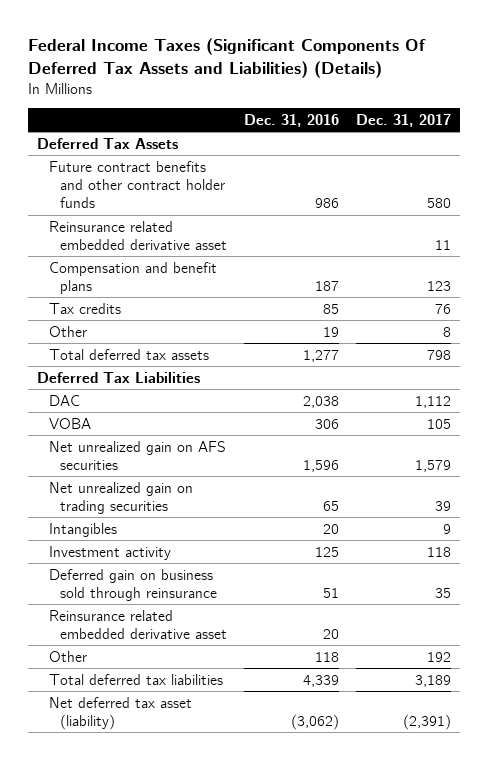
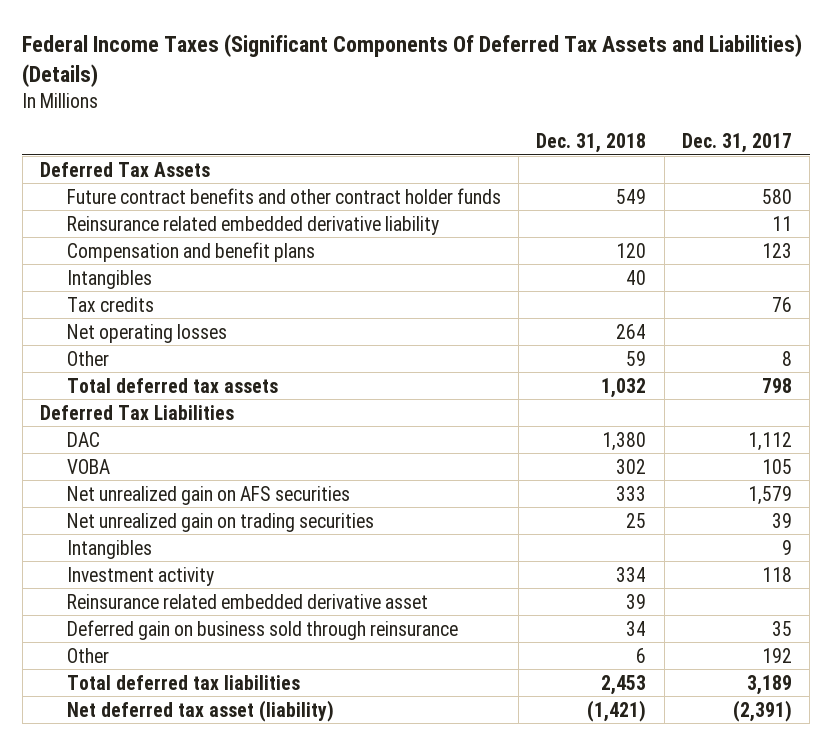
[244,114,340,128] Dec. 31, 2016 -> none
none -> [536,133,647,154] Dec. 31, 2018
[48,220,228,250] Reinsurance related embedded derivative asset -> [66,215,439,235] Reinsurance related embedded derivative liability
none -> [66,269,152,289] Intangibles
none -> [66,323,227,343] Net operating losses
[48,568,218,601] Deferred gain on business sold through reinsurance -> [66,619,458,640] Deferred gain on business sold through reinsurance

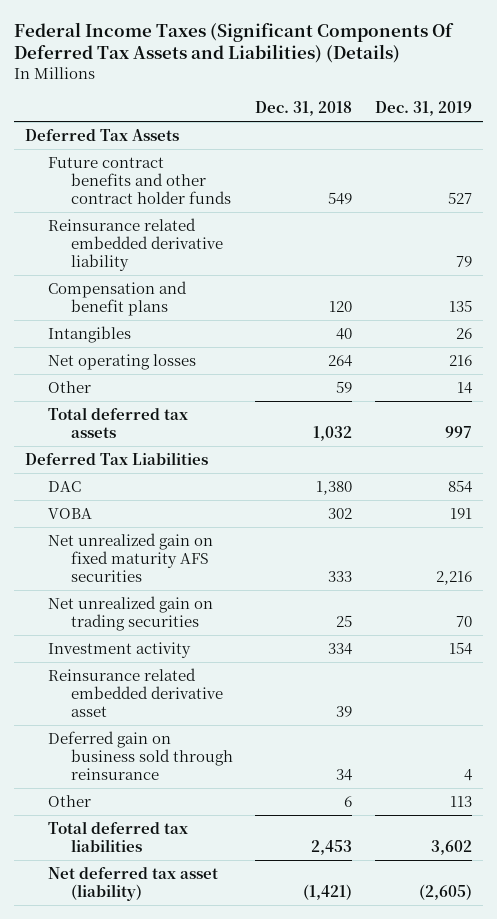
[681,133,792,154] Dec. 31, 2017 -> none
none -> [374,101,472,117] Dec. 31, 2019
[66,296,154,312] Tax credits -> none
[66,485,350,505] Net unrealized gain on AFS securities -> [47,532,213,582] Net unrealized gain on fixed maturity AFS securities
[66,539,152,559] Intangibles -> none

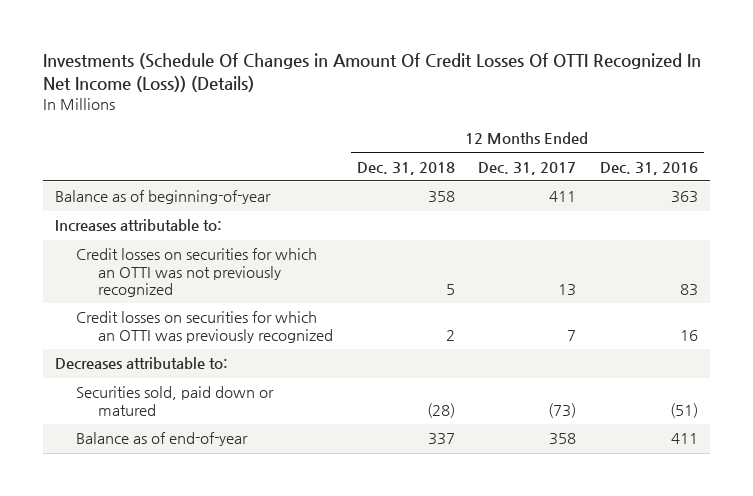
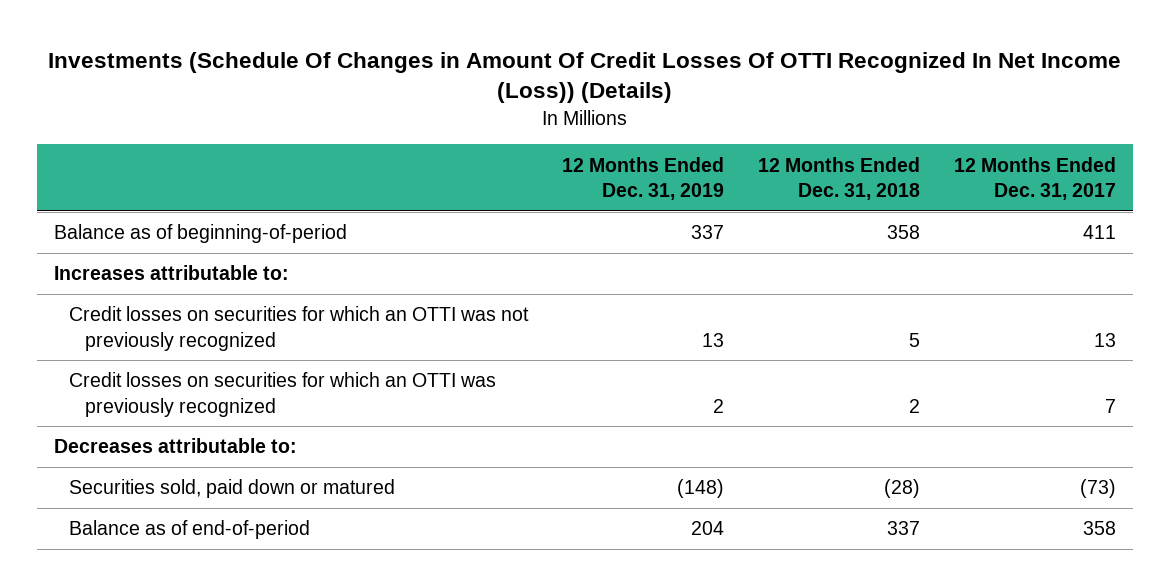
[600,161,699,175] Dec. 31, 2016 -> none
none -> [562,156,725,200] 12 Months Ended Dec. 31, 2019
[54,190,271,205] Balance as of beginning-of-year -> [54,224,348,244] Balance as of beginning-of-period
[76,432,249,447] Balance as of end-of-year -> [69,520,311,540] Balance as of end-of-period

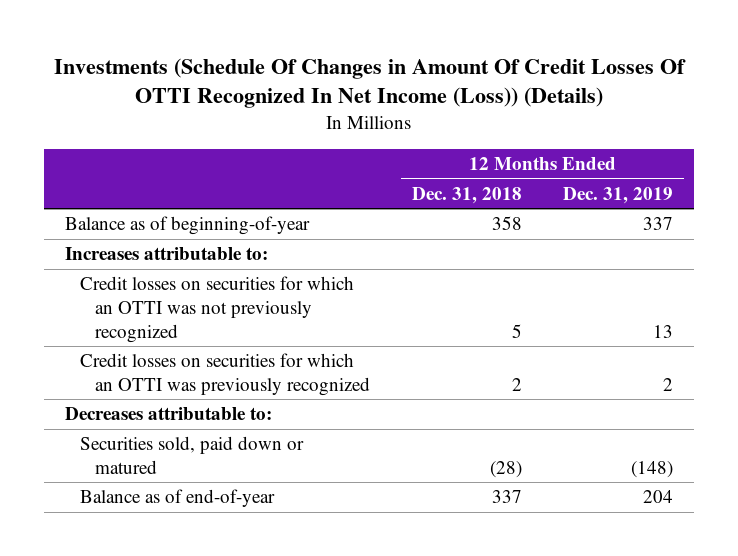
[953,156,1116,200] 12 Months Ended Dec. 31, 2017 -> none
[54,224,348,244] Balance as of beginning-of-period -> [64,216,310,236] Balance as of beginning-of-year
[69,520,311,540] Balance as of end-of-period -> [79,489,275,508] Balance as of end-of-year

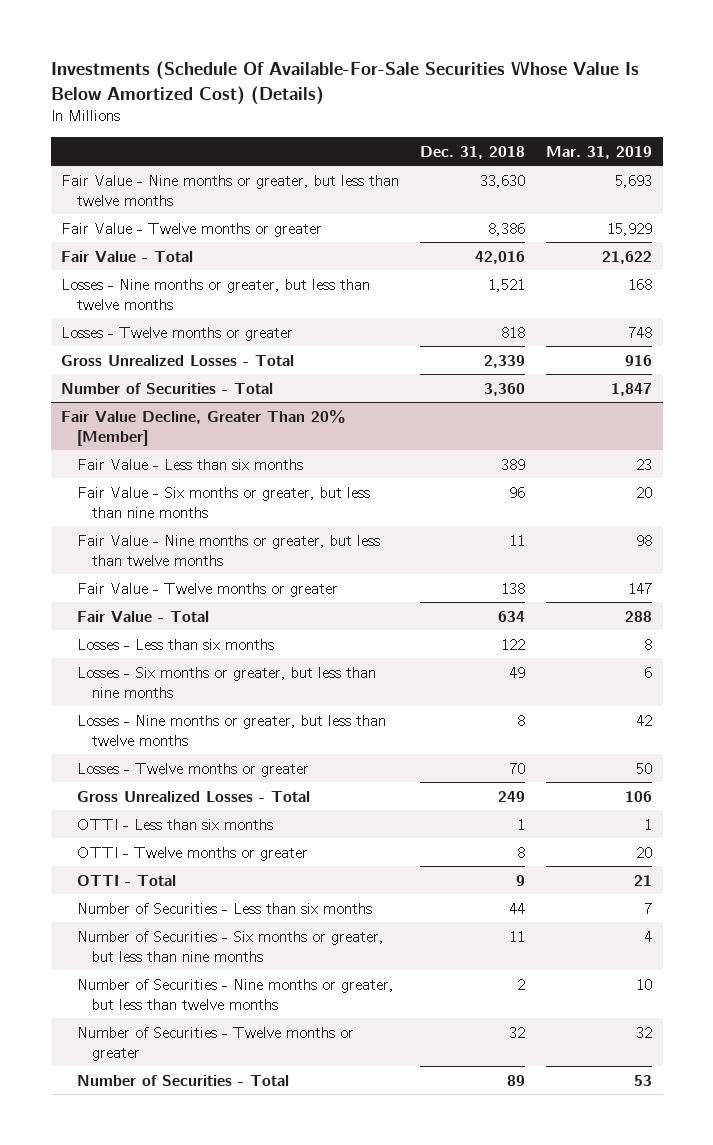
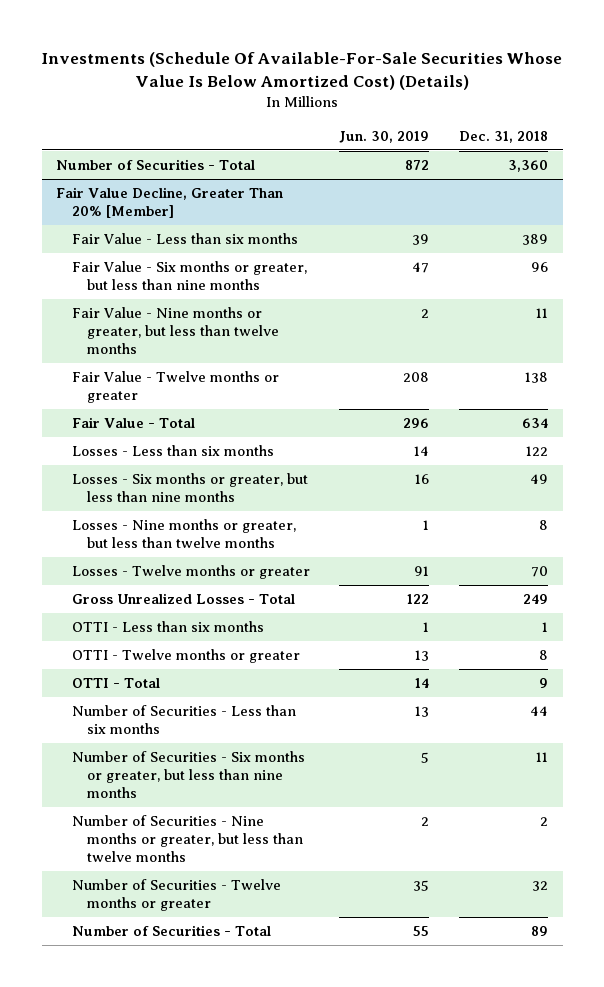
[546,145,653,159] Mar. 31, 2019 -> none
none -> [339,131,430,144] Jun. 30, 2019
[61,174,400,206] Fair Value - Nine months or greater, but less than twelve months -> none
[61,222,323,237] Fair Value - Twelve months or greater -> none
[61,250,194,262] Fair Value - Total -> none
[61,278,371,310] Losses - Nine months or greater, but less than twelve months -> none
[61,326,294,341] Losses - Twelve months or greater -> none
[61,354,295,366] Gross Unrealized Losses - Total -> none

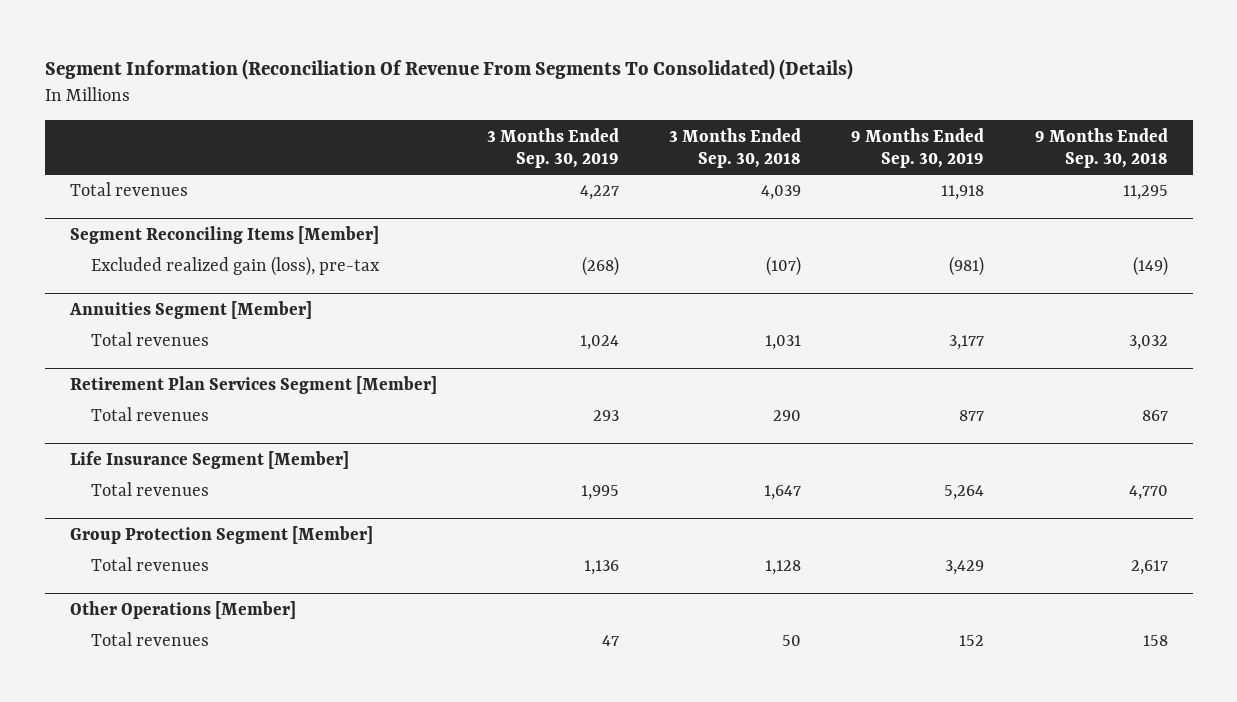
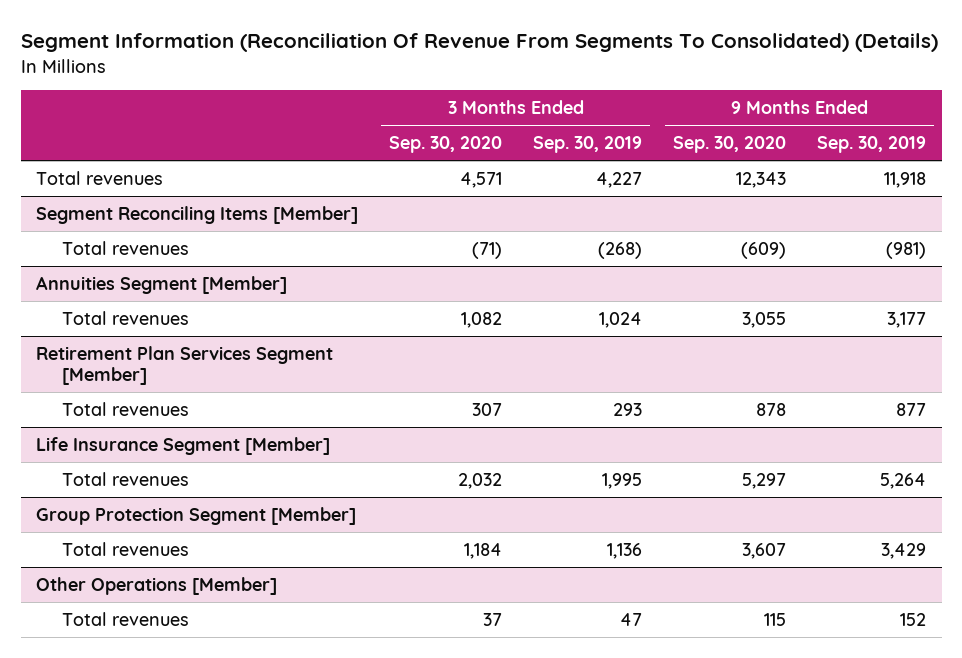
[669,127,802,169] 3 Months Ended Sep. 30, 2018 -> none
[1034,127,1168,169] 9 Months Ended Sep. 30, 2018 -> none
none -> [389,136,503,154] Sep. 30, 2020
none -> [673,136,787,154] Sep. 30, 2020
[91,256,381,277] Excluded realized gain (loss), pre-tax -> [61,240,189,255] Total revenues

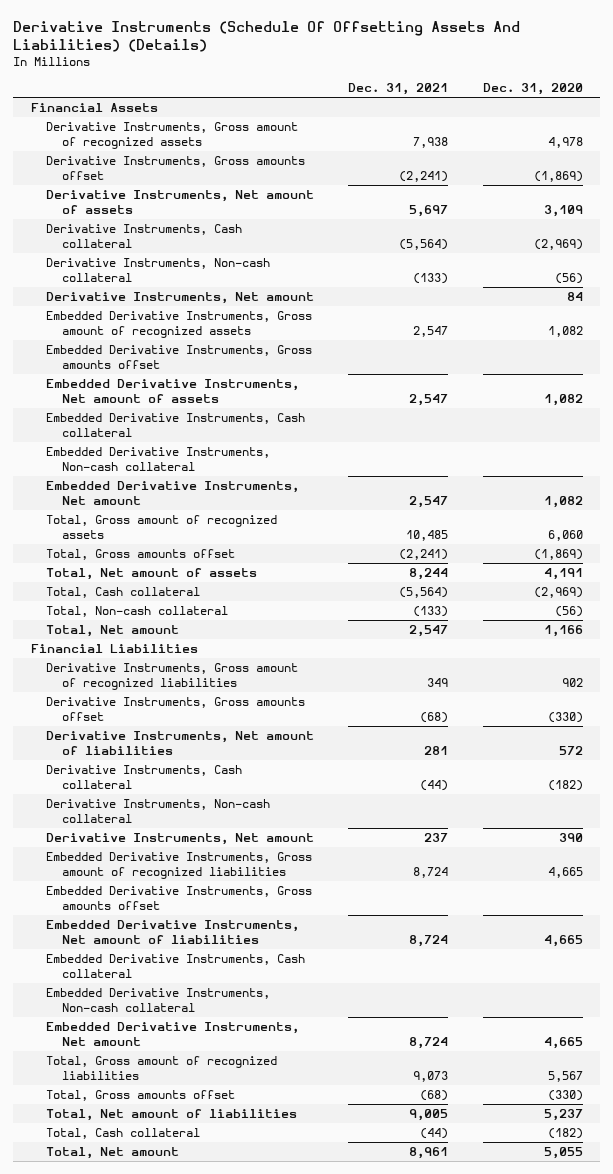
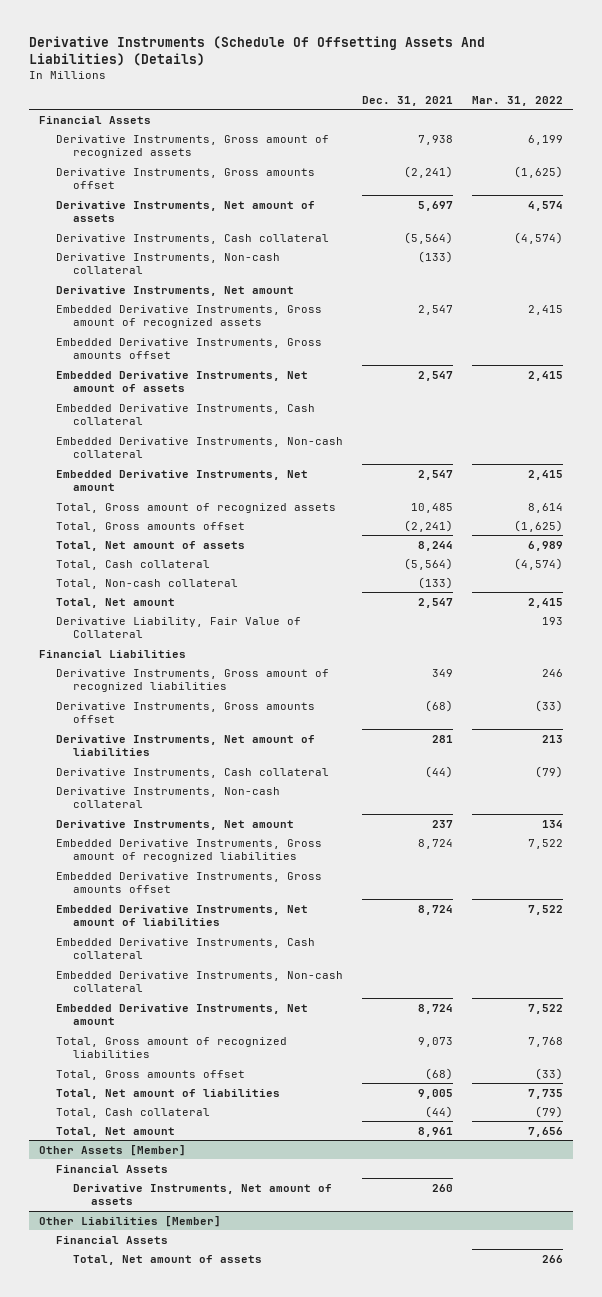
[482,83,583,96] Dec. 31, 2020 -> none
none -> [472,95,564,106] Mar. 31, 2022
none -> [56,616,302,639] Derivative Liability, Fair Value of Collateral
none -> [38,1144,186,1156] Other Assets [Member]
none -> [56,1164,169,1173] Financial Assets
none -> [73,1183,333,1206] Derivative Instruments, Net amount of assets
none -> [38,1215,221,1227] Other Liabilities [Member]
none -> [56,1235,169,1244] Financial Assets
none -> [73,1254,263,1265] Total, Net amount of assets

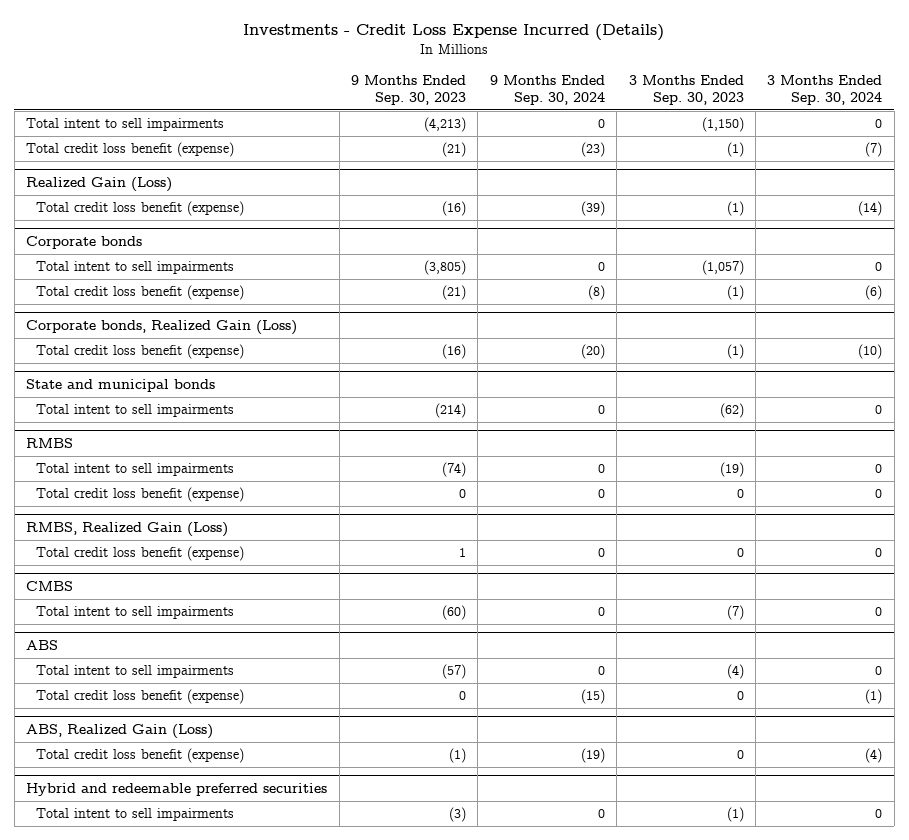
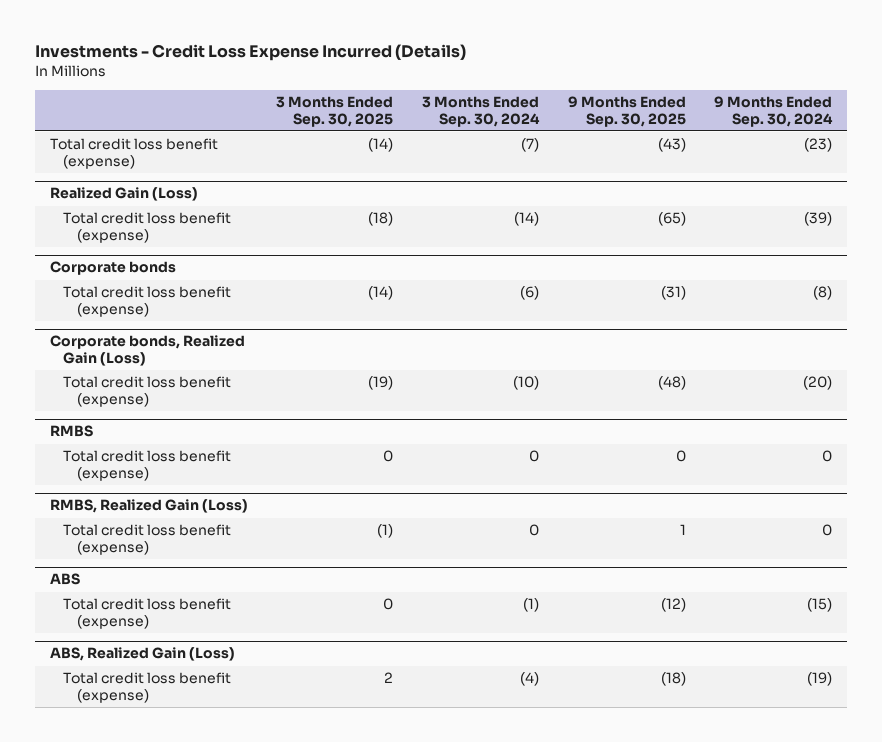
[350,74,466,105] 9 Months Ended Sep. 30, 2023 -> none
[628,74,744,105] 3 Months Ended Sep. 30, 2023 -> none
none -> [276,96,394,127] 3 Months Ended Sep. 30, 2025
none -> [567,96,686,127] 9 Months Ended Sep. 30, 2025
[26,118,225,132] Total intent to sell impairments -> none
[35,261,234,275] Total intent to sell impairments -> none
[26,378,216,392] State and municipal bonds -> none
[35,404,234,418] Total intent to sell impairments -> none
[35,463,234,477] Total intent to sell impairments -> none
[26,580,74,591] CMBS -> none
[35,606,234,620] Total intent to sell impairments -> none
[35,665,234,679] Total intent to sell impairments -> none
[26,782,328,796] Hybrid and redeemable preferred securities -> none
[35,808,234,822] Total intent to sell impairments -> none

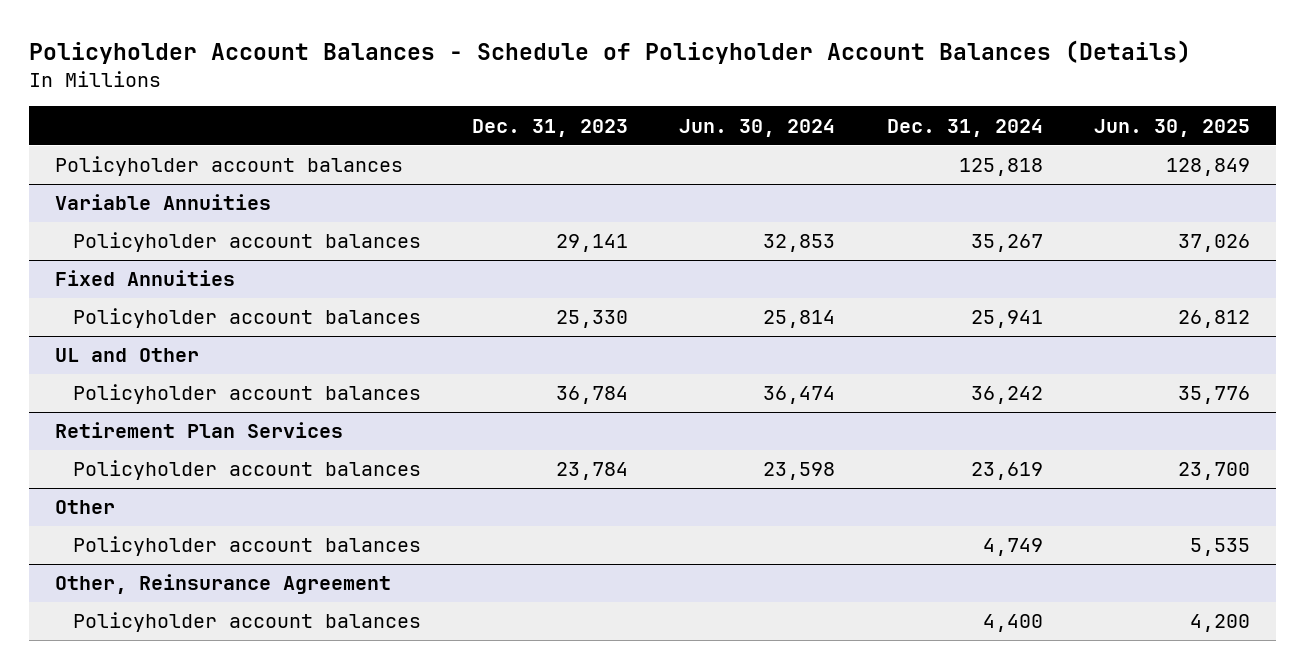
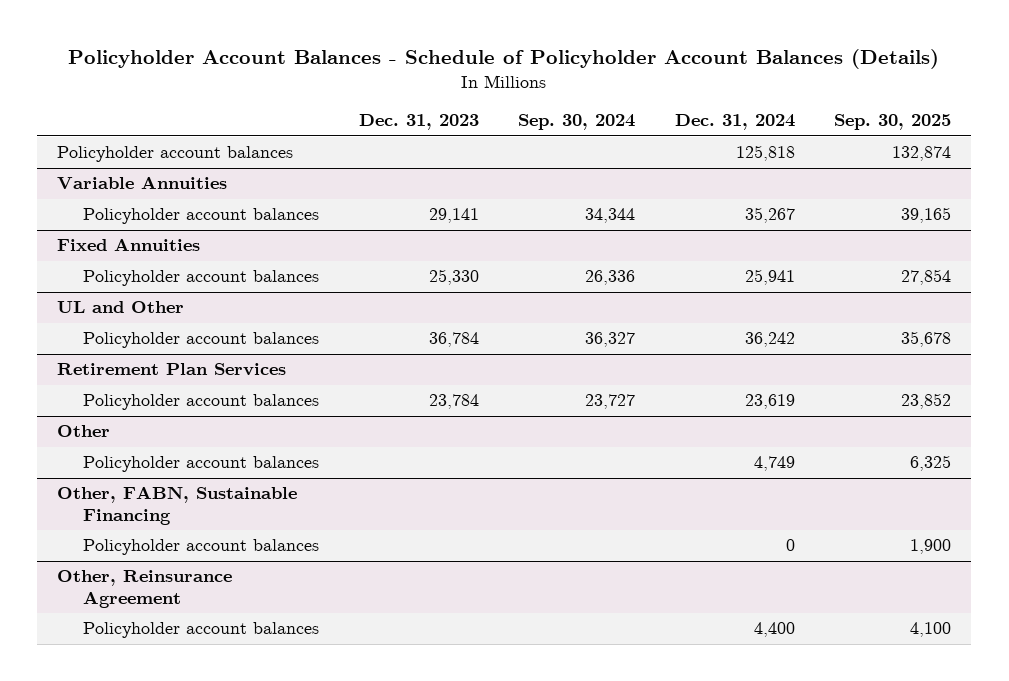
[679,118,836,137] Jun. 30, 2024 -> none
[1094,118,1251,137] Jun. 30, 2025 -> none
none -> [518,114,636,131] Sep. 30, 2024
none -> [834,114,952,131] Sep. 30, 2025
none -> [57,486,298,525] Other, FABN, Sustainable Financing
none -> [83,539,320,556] Policyholder account balances

